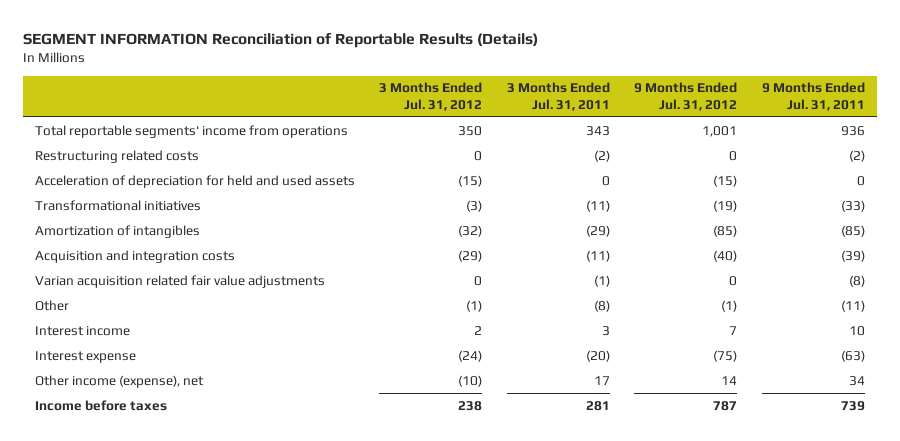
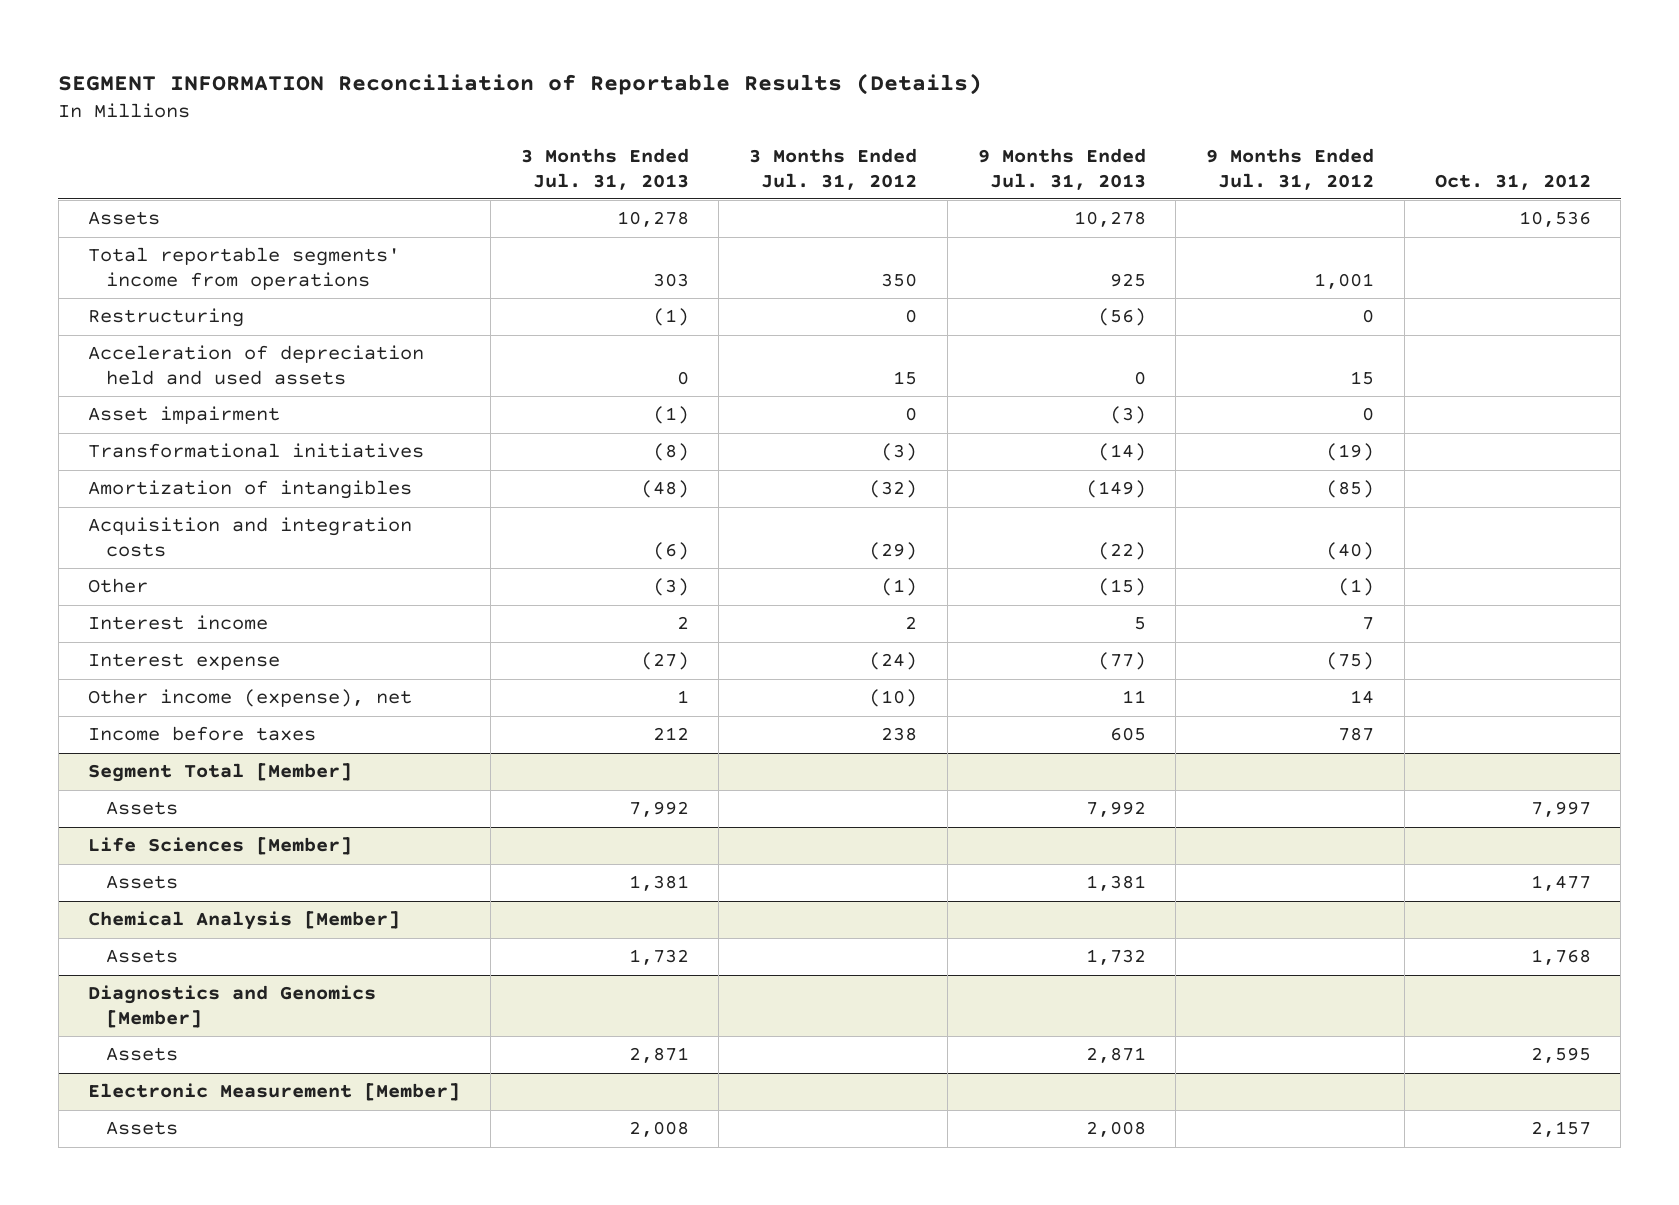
[506,82,610,111] 3 Months Ended Jul. 31, 2011 -> none
[761,82,865,111] 9 Months Ended Jul. 31, 2011 -> none
none -> [520,148,689,190] 3 Months Ended Jul. 31, 2013
none -> [977,148,1146,190] 9 Months Ended Jul. 31, 2013
none -> [1434,173,1591,190] Oct. 31, 2012
none -> [88,211,161,226] Assets
[34,149,199,163] Restructuring related costs -> [88,308,245,328] Restructuring
[34,174,355,188] Acceleration of depreciation for held and used assets -> [88,345,425,385] Acceleration of depreciation held and used assets
[458,174,483,187] (15) -> [893,370,918,385] 15
[713,174,738,187] (15) -> [1350,370,1375,385] 15
none -> [88,406,281,425] Asset impairment
[34,274,325,288] Varian acquisition related fair value adjustments -> none
none -> [88,763,353,783] Segment Total [Member]
none -> [105,801,178,816] Assets
none -> [88,837,353,856] Life Sciences [Member]
none -> [105,875,178,890] Assets
none -> [88,911,401,931] Chemical Analysis [Member]
none -> [105,949,178,964] Assets
none -> [88,985,377,1028] Diagnostics and Genomics [Member]
none -> [105,1047,178,1062] Assets
none -> [88,1083,461,1102] Electronic Measurement [Member]
none -> [105,1121,178,1136] Assets

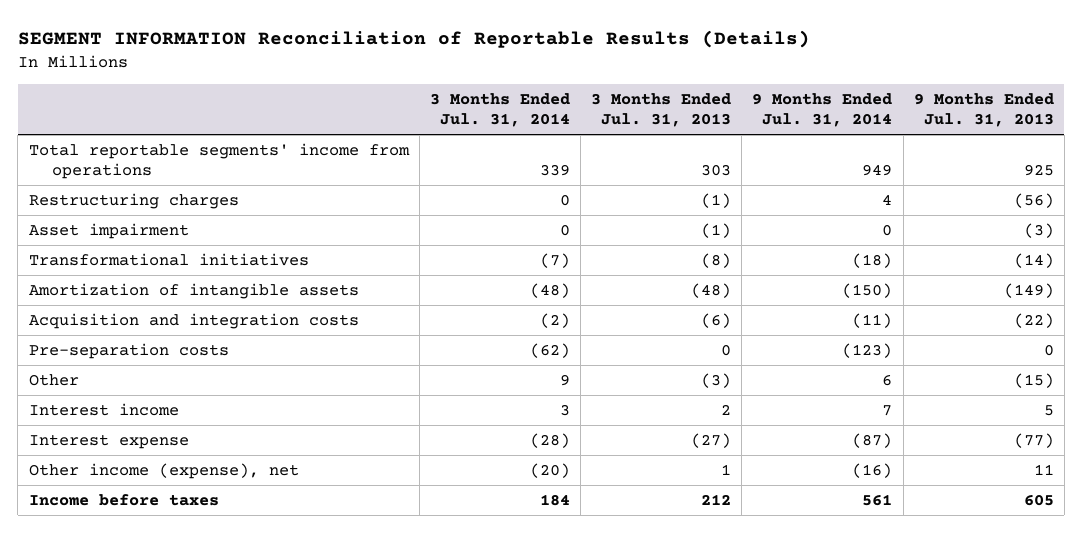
[749,148,918,190] 3 Months Ended Jul. 31, 2012 -> none
[1206,148,1375,190] 9 Months Ended Jul. 31, 2012 -> none
[1434,173,1591,190] Oct. 31, 2012 -> none
none -> [429,93,570,128] 3 Months Ended Jul. 31, 2014
none -> [752,93,893,128] 9 Months Ended Jul. 31, 2014
[88,211,161,226] Assets -> none
[88,345,425,385] Acceleration of depreciation held and used assets -> none
[88,308,245,328] Restructuring -> [28,192,239,209] Restructuring charges
[88,480,413,500] Amortization of intangibles -> [28,282,359,299] Amortization of intangible assets
none -> [28,342,229,359] Pre-separation costs
[88,763,353,783] Segment Total [Member] -> none
[105,801,178,816] Assets -> none
[88,837,353,856] Life Sciences [Member] -> none
[105,875,178,890] Assets -> none
[88,911,401,931] Chemical Analysis [Member] -> none
[105,949,178,964] Assets -> none
[88,985,377,1028] Diagnostics and Genomics [Member] -> none
[105,1047,178,1062] Assets -> none
[88,1083,461,1102] Electronic Measurement [Member] -> none
[105,1121,178,1136] Assets -> none

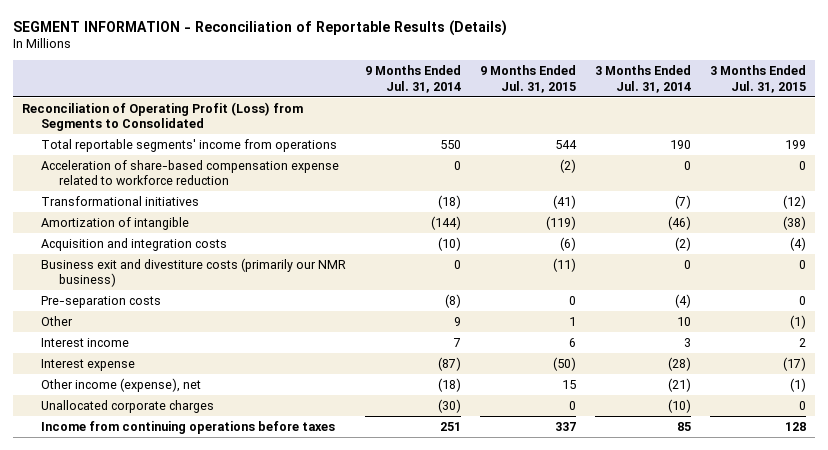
[17,30,810,49] SEGMENT INFORMATION Reconciliation of Reportable Results (Details) -> [12,19,507,36] SEGMENT INFORMATION - Reconciliation of Reportable Results (Details)
[591,93,732,128] 3 Months Ended Jul. 31, 2013 -> none
[913,93,1054,128] 9 Months Ended Jul. 31, 2013 -> none
none -> [479,65,576,93] 9 Months Ended Jul. 31, 2015
none -> [709,65,806,93] 3 Months Ended Jul. 31, 2015
[28,192,239,209] Restructuring charges -> none
[28,222,189,239] Asset impairment -> none
none -> [22,101,304,132] Reconciliation of Operating Profit (Loss) from Segments to Consolidated
[539,163,570,176] 339 -> [669,139,691,149] 190
[862,163,893,176] 949 -> [439,139,461,149] 550
none -> [40,159,339,186] Acceleration of share-based compensation expense related to workforce reduction
[28,282,359,299] Amortization of intangible assets -> [40,216,189,230] Amortization of intangible
[529,282,570,298] (48) -> [667,215,691,230] (46)
[842,282,893,298] (150) -> [430,215,461,230] (144)
[852,312,893,328] (11) -> [437,236,461,251] (10)
none -> [40,257,346,288] Business exit and divestiture costs (primarily our NMR business)
[529,342,570,358] (62) -> [674,293,691,308] (4)
[842,342,893,358] (123) -> [444,293,461,308] (8)
[559,373,570,386] 9 -> [676,316,691,326] 10
[882,373,893,386] 6 -> [453,316,461,326] 9
[529,462,570,478] (20) -> [667,377,691,392] (21)
[852,462,893,478] (16) -> [437,377,461,392] (18)
none -> [40,399,214,413] Unallocated corporate charges
[28,493,219,506] Income before taxes -> [40,420,335,434] Income from continuing operations before taxes
[539,493,570,506] 184 -> [676,421,691,431] 85
[862,493,893,506] 561 -> [439,421,461,431] 251

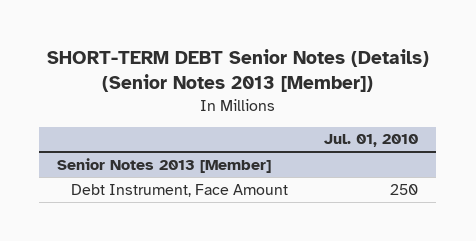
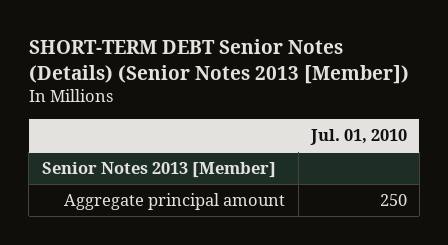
[71,183,289,197] Debt Instrument, Face Amount -> [64,193,286,211] Aggregate principal amount

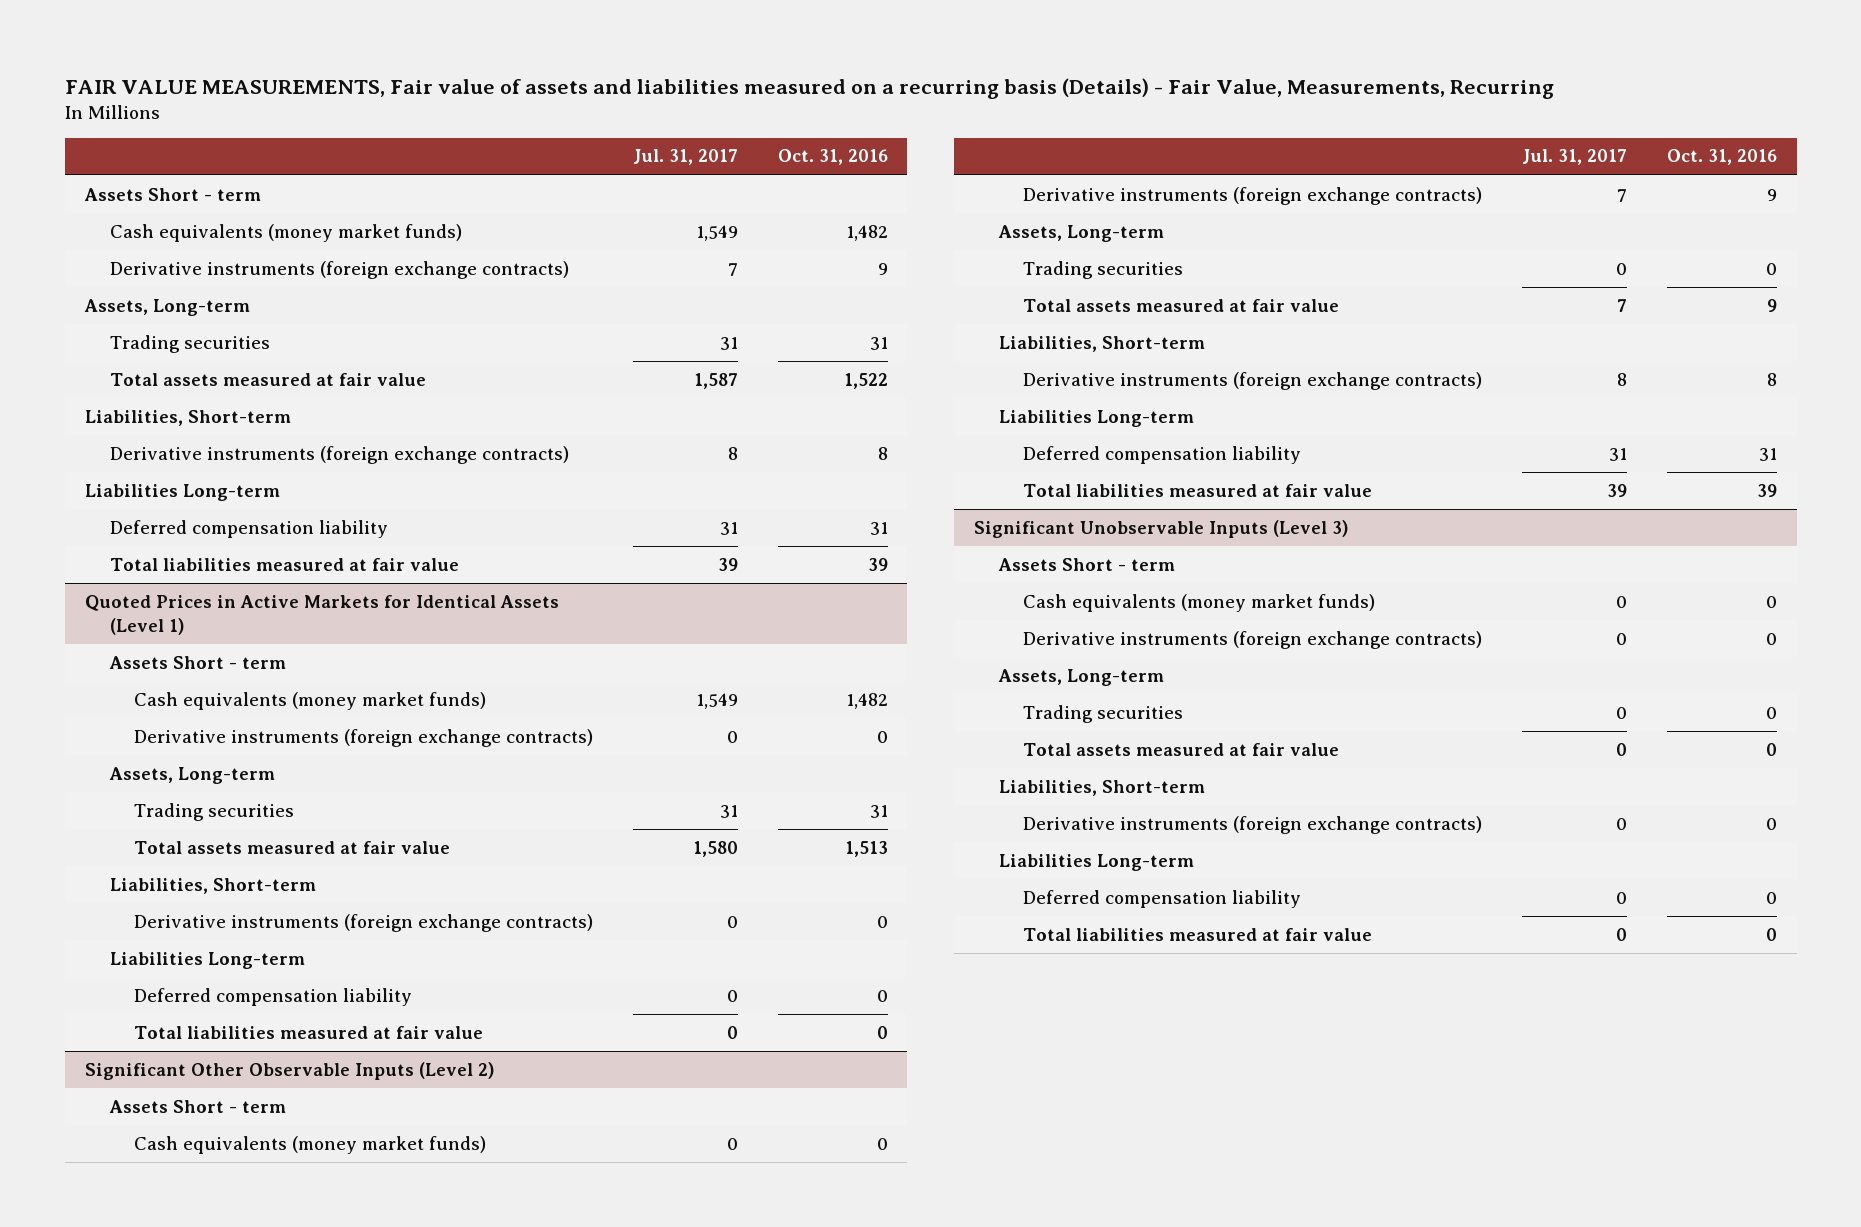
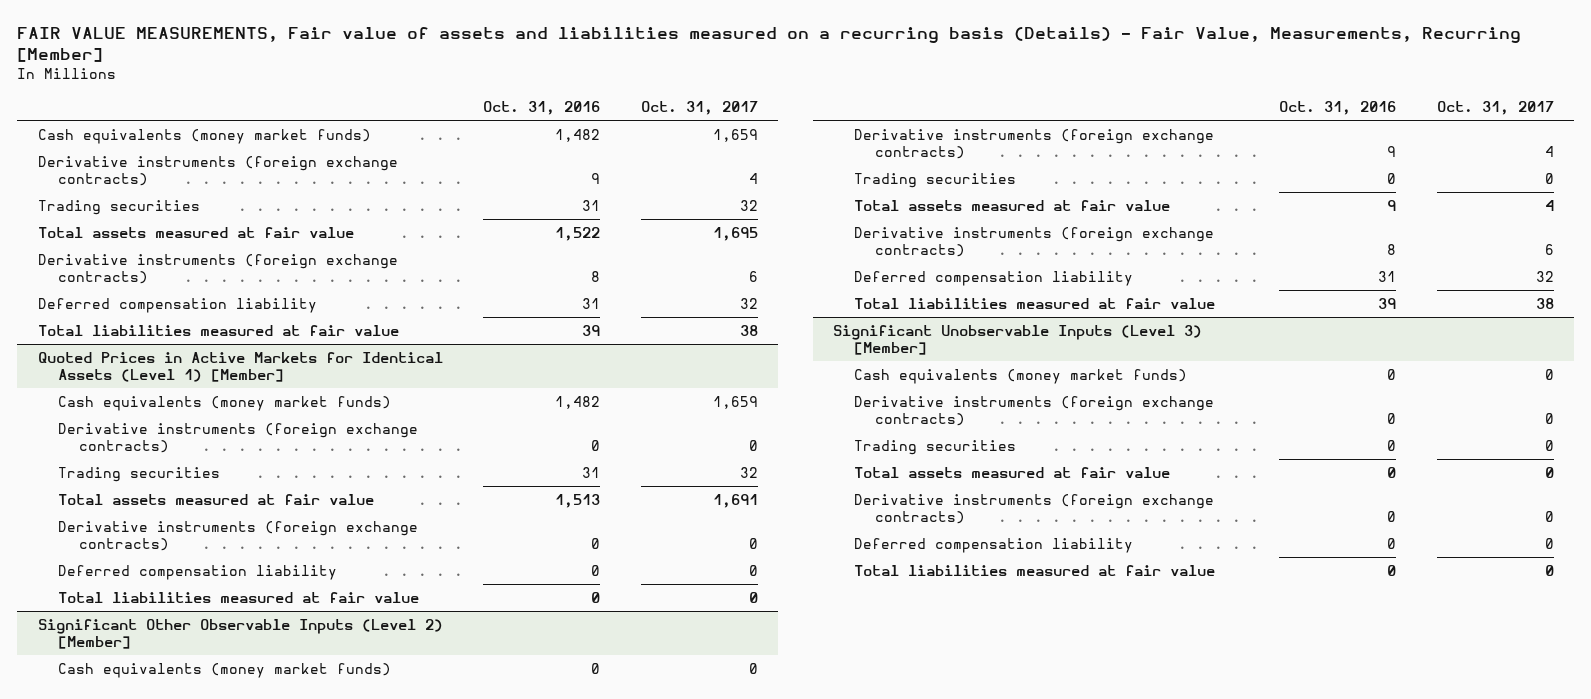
[64,77,1554,99] FAIR VALUE MEASUREMENTS, Fair value of assets and liabilities measured on a recurring basis (Details) - Fair Value, Measurements, Recurring -> [17,26,1522,63] FAIR VALUE MEASUREMENTS, Fair value of assets and liabilities measured on a recurring basis (Details) - Fair Value, Measurements, Recurring [Member]
[633,149,739,166] Jul. 31, 2017 -> none
none -> [640,100,758,115] Oct. 31, 2017
[83,187,261,201] Assets Short - term -> none
[83,298,250,316] Assets, Long-term -> none
[84,409,291,426] Liabilities, Short-term -> none
[84,483,280,501] Liabilities Long-term -> none
[108,655,286,669] Assets Short - term -> none
[84,594,559,635] Quoted Prices in Active Markets for Identical Assets (Level 1) -> [37,351,443,382] Quoted Prices in Active Markets for Identical Assets (Level 1) [Member]
[108,766,275,784] Assets, Long-term -> none
[109,877,316,894] Liabilities, Short-term -> none
[109,951,305,969] Liabilities Long-term -> none
[108,1099,286,1113] Assets Short - term -> none
[84,1061,495,1080] Significant Other Observable Inputs (Level 2) -> [37,618,443,649] Significant Other Observable Inputs (Level 2) [Member]
[997,224,1164,242] Assets, Long-term -> none
[998,335,1205,352] Liabilities, Short-term -> none
[998,409,1194,427] Liabilities Long-term -> none
[997,557,1175,571] Assets Short - term -> none
[973,519,1349,538] Significant Unobservable Inputs (Level 3) -> [833,324,1203,355] Significant Unobservable Inputs (Level 3) [Member]
[997,668,1164,686] Assets, Long-term -> none
[998,779,1205,796] Liabilities, Short-term -> none
[998,853,1194,871] Liabilities Long-term -> none

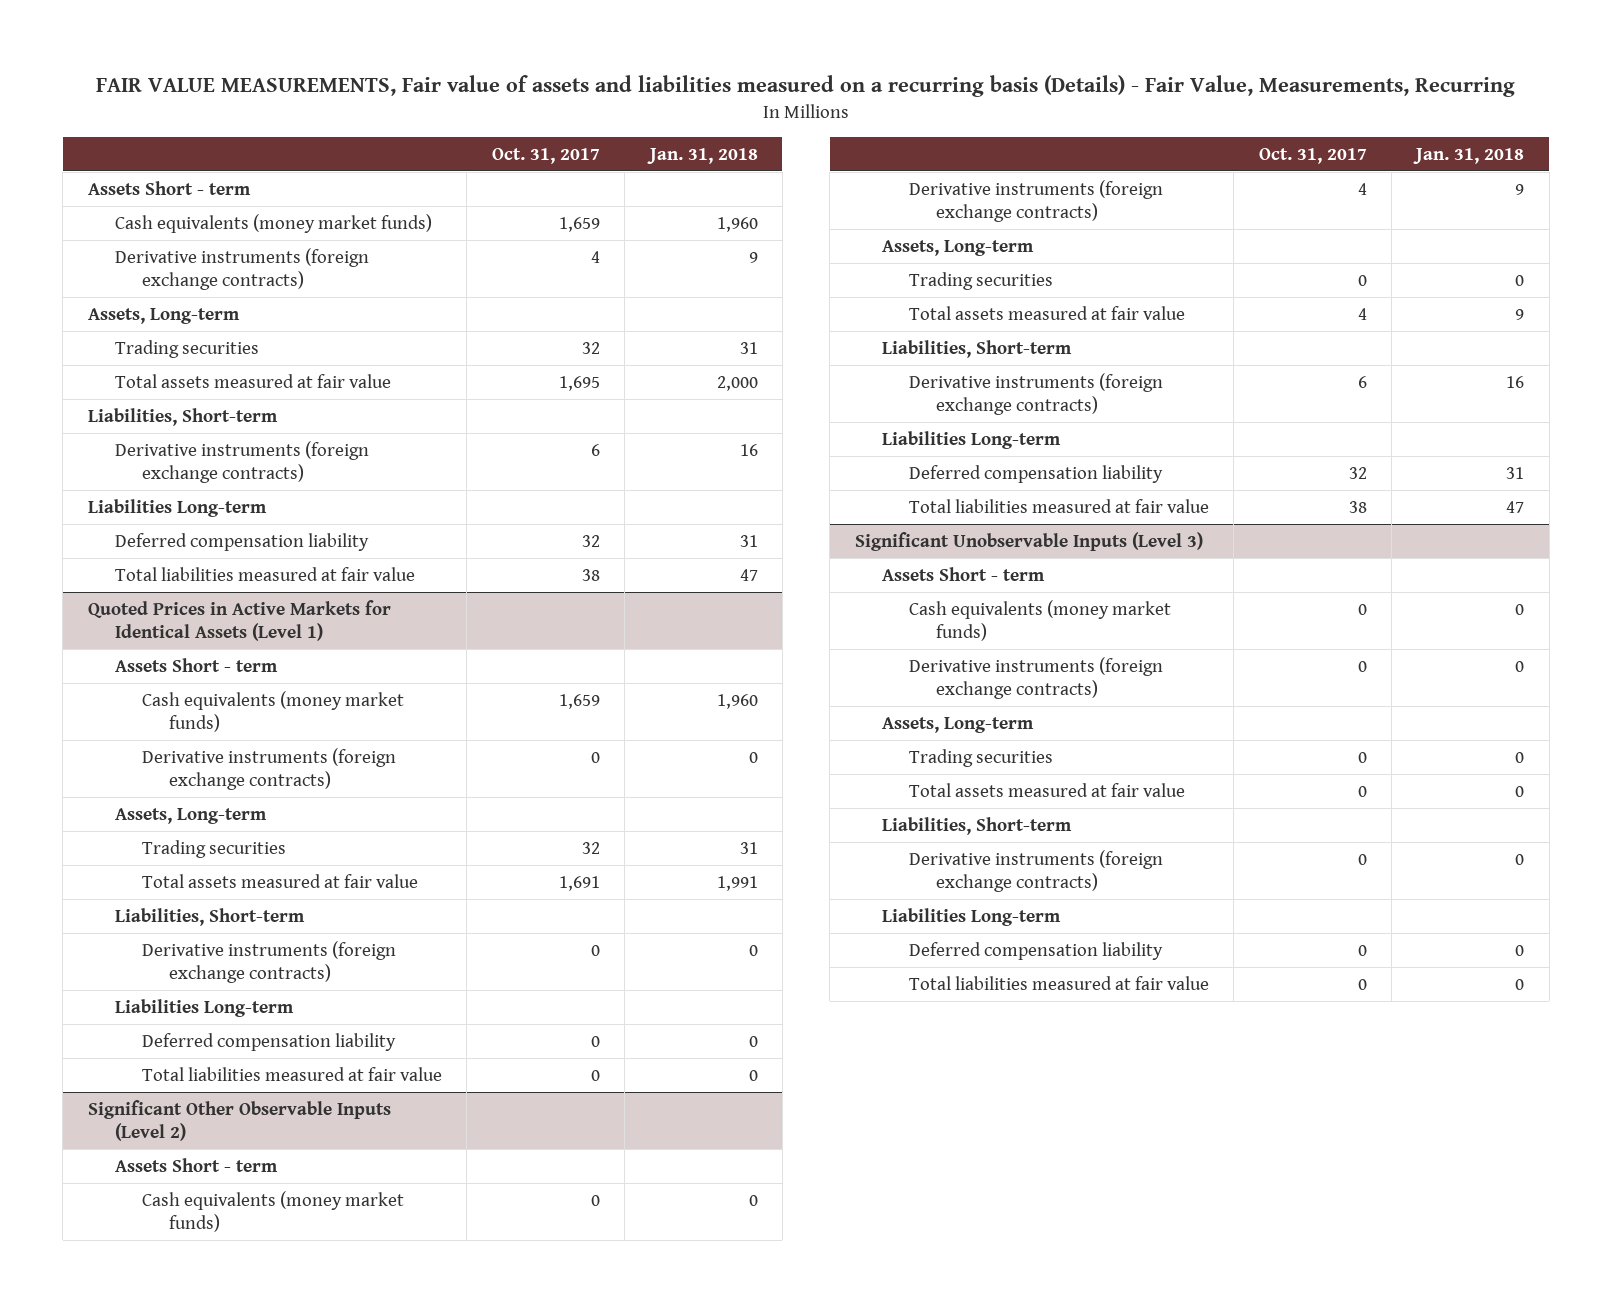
[17,26,1522,63] FAIR VALUE MEASUREMENTS, Fair value of assets and liabilities measured on a recurring basis (Details) - Fair Value, Measurements, Recurring [Member] -> [96,75,1516,98] FAIR VALUE MEASUREMENTS, Fair value of assets and liabilities measured on a recurring basis (Details) - Fair Value, Measurements, Recurring
[483,100,601,115] Oct. 31, 2016 -> none
none -> [646,147,758,164] Jan. 31, 2018
none -> [87,180,251,195] Assets Short - term
none -> [87,307,240,324] Assets, Long-term
none -> [87,407,278,426] Liabilities, Short-term
none -> [87,498,267,517] Liabilities Long-term
[37,351,443,382] Quoted Prices in Active Markets for Identical Assets (Level 1) [Member] -> [87,599,391,642] Quoted Prices in Active Markets for Identical Assets (Level 1)
none -> [114,657,278,672] Assets Short - term
none -> [114,807,267,824] Assets, Long-term
none -> [114,907,305,926] Liabilities, Short-term
none -> [114,998,294,1017] Liabilities Long-term
[37,618,443,649] Significant Other Observable Inputs (Level 2) [Member] -> [87,1099,391,1142] Significant Other Observable Inputs (Level 2)
none -> [114,1157,278,1172] Assets Short - term
none -> [881,239,1034,256] Assets, Long-term
none -> [881,339,1072,358] Liabilities, Short-term
none -> [881,430,1061,449] Liabilities Long-term
[833,324,1203,355] Significant Unobservable Inputs (Level 3) [Member] -> [854,531,1203,551] Significant Unobservable Inputs (Level 3)
none -> [881,566,1045,581] Assets Short - term
none -> [881,716,1034,733] Assets, Long-term
none -> [881,816,1072,835] Liabilities, Short-term
none -> [881,907,1061,926] Liabilities Long-term

